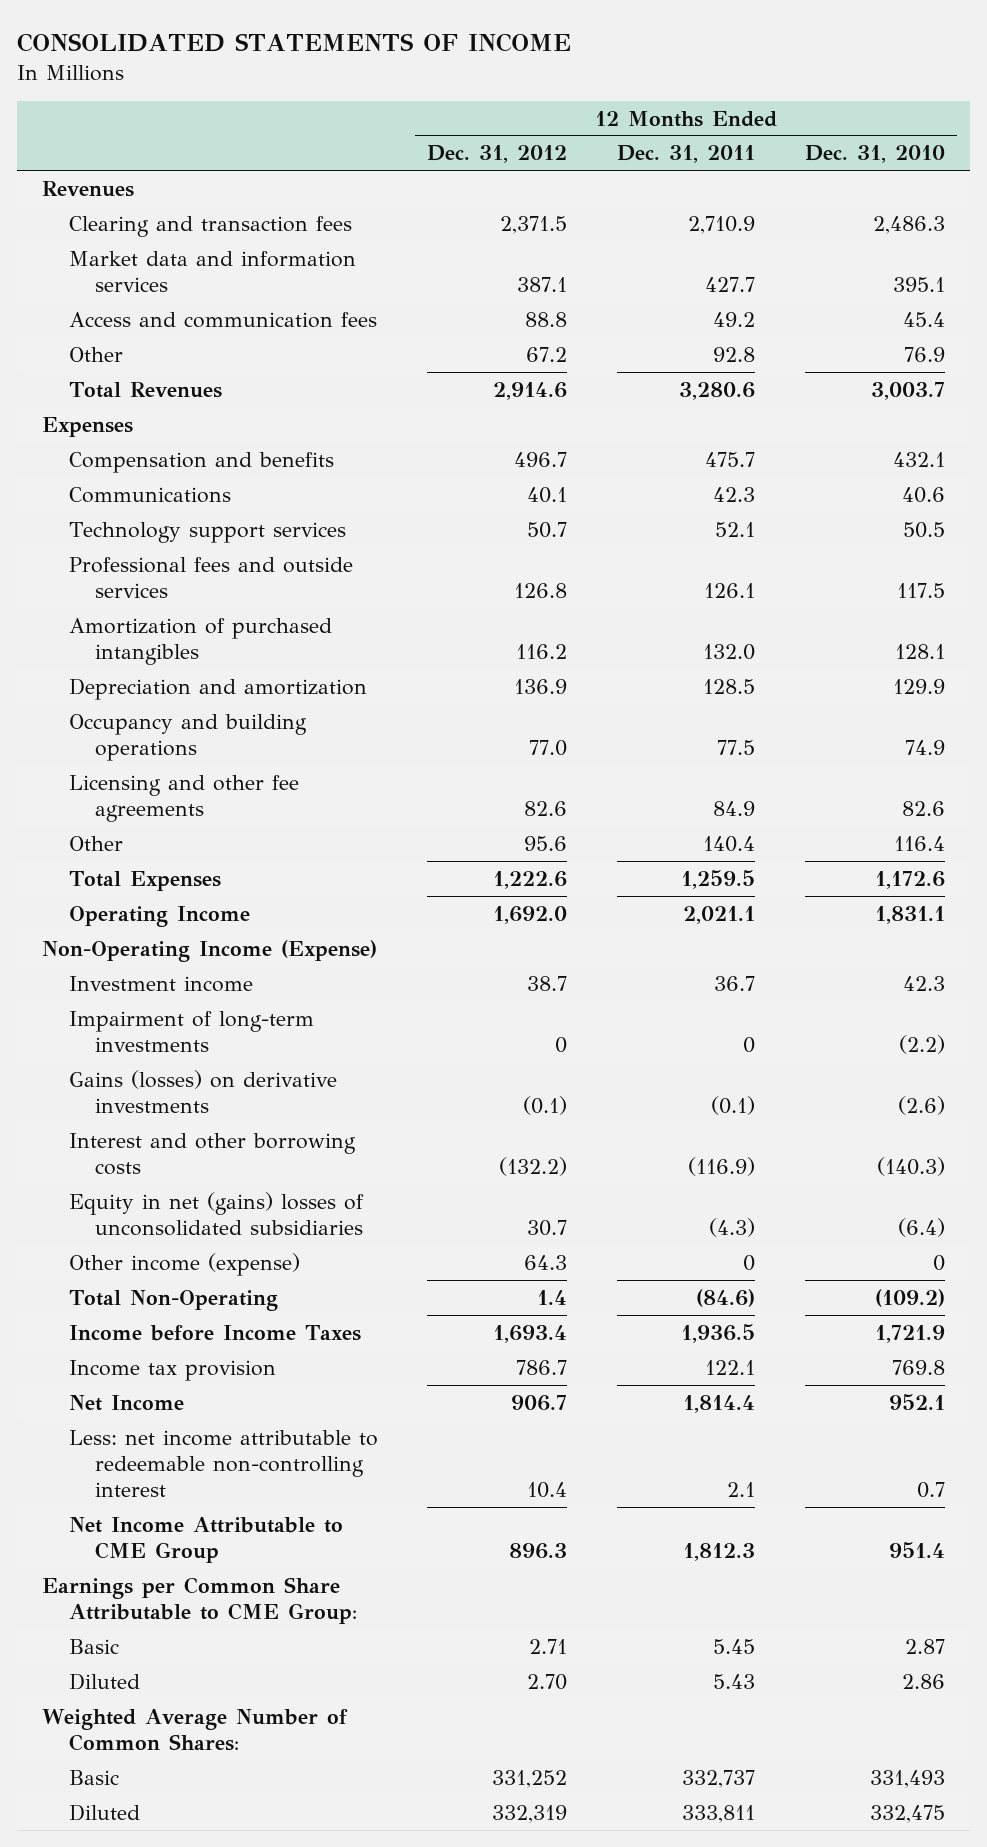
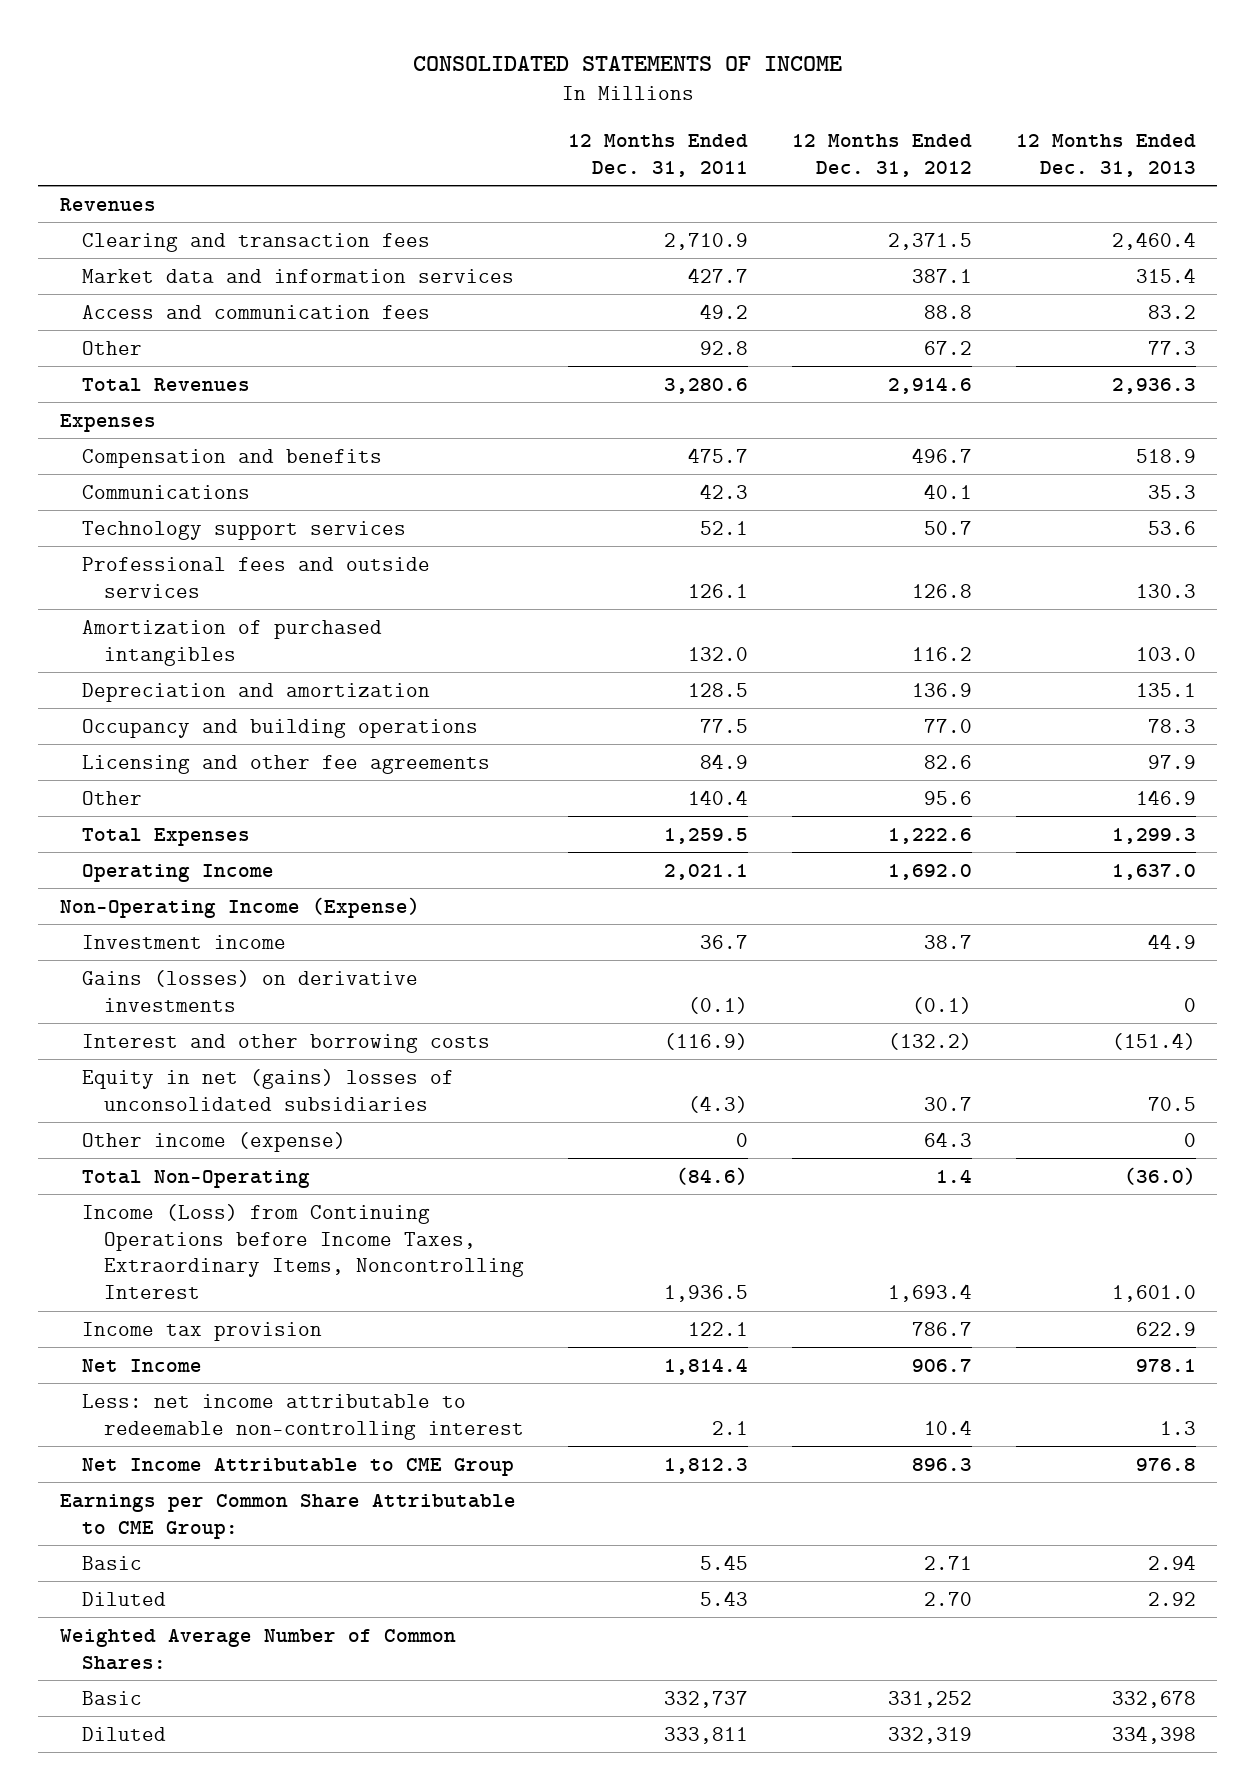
[805,145,946,164] Dec. 31, 2010 -> none
none -> [1015,133,1196,177] 12 Months Ended Dec. 31, 2013
[68,1010,314,1052] Impairment of long-term investments -> none
[68,1324,361,1341] Income before Income Taxes -> [82,1203,525,1300] Income (Loss) from Continuing Operations before Income Taxes, Extraordinary Items, Noncontrolling Interest

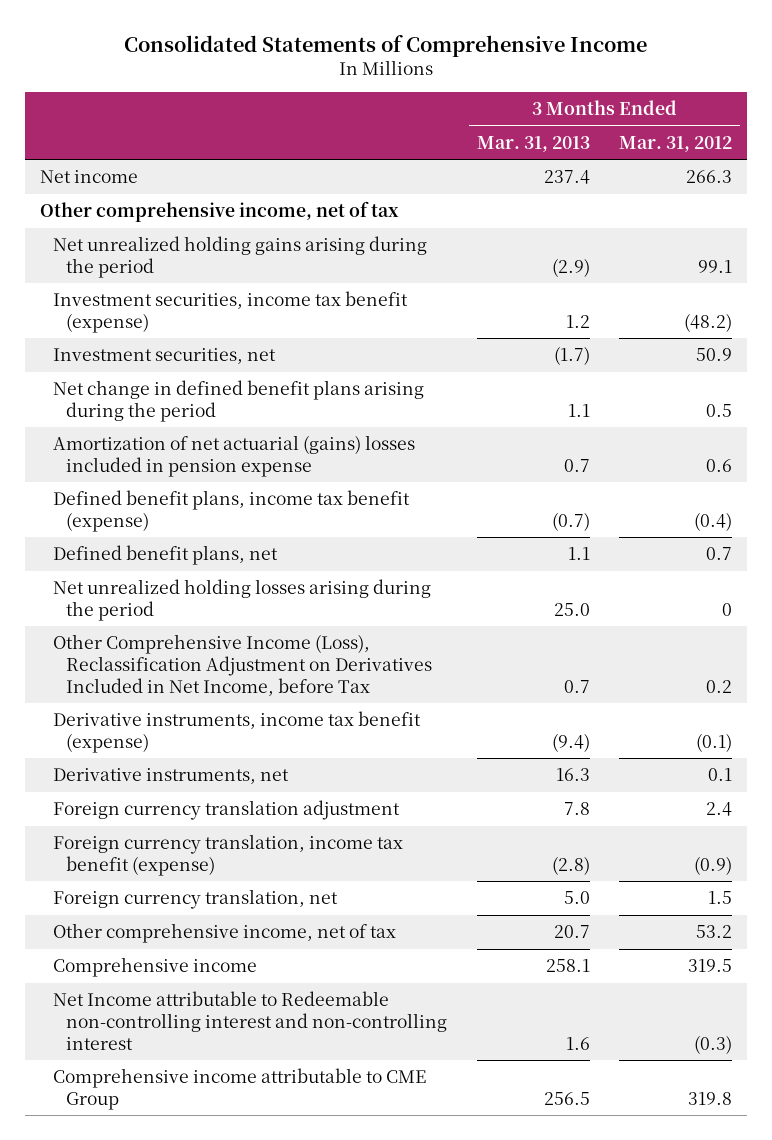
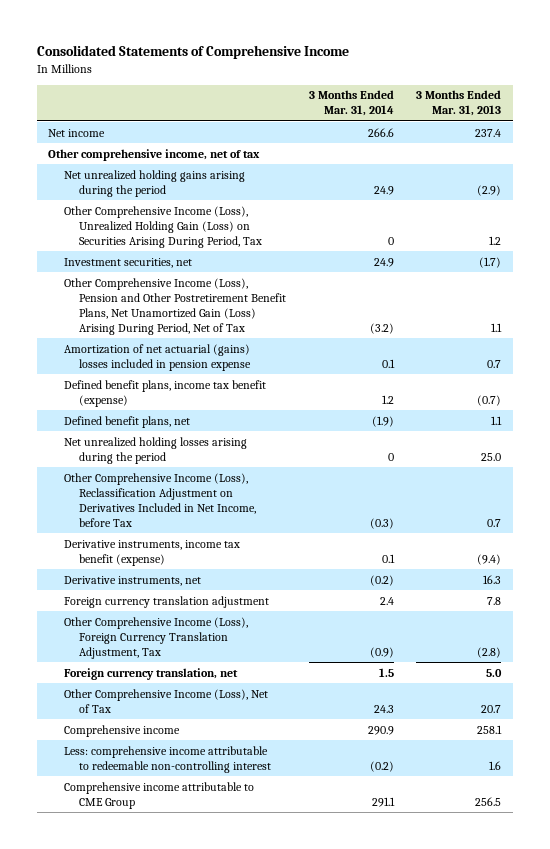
[619,135,733,152] Mar. 31, 2012 -> none
none -> [308,90,394,117] 3 Months Ended Mar. 31, 2014
[52,291,408,333] Investment securities, income tax benefit (expense) -> [63,205,263,249] Other Comprehensive Income (Loss), Unrealized Holding Gain (Loss) on Securities Arising During Period, Tax
[52,380,424,422] Net change in defined benefit plans arising during the period -> [63,277,287,336] Other Comprehensive Income (Loss), Pension and Other Postretirement Benefit Plans, Net Unamortized Gain (Loss) Arising During Period, Net of Tax
[52,834,403,876] Foreign currency translation, income tax benefit (expense) -> [63,616,248,660] Other Comprehensive Income (Loss), Foreign Currency Translation Adjustment, Tax
[52,923,396,944] Other comprehensive income, net of tax -> [63,688,268,713] Other Comprehensive Income (Loss), Net of Tax
[52,991,448,1050] Net Income attributable to Redeemable non-controlling interest and non-controlling interest -> [63,745,272,773] Less: comprehensive income attributable to redeemable non-controlling interest

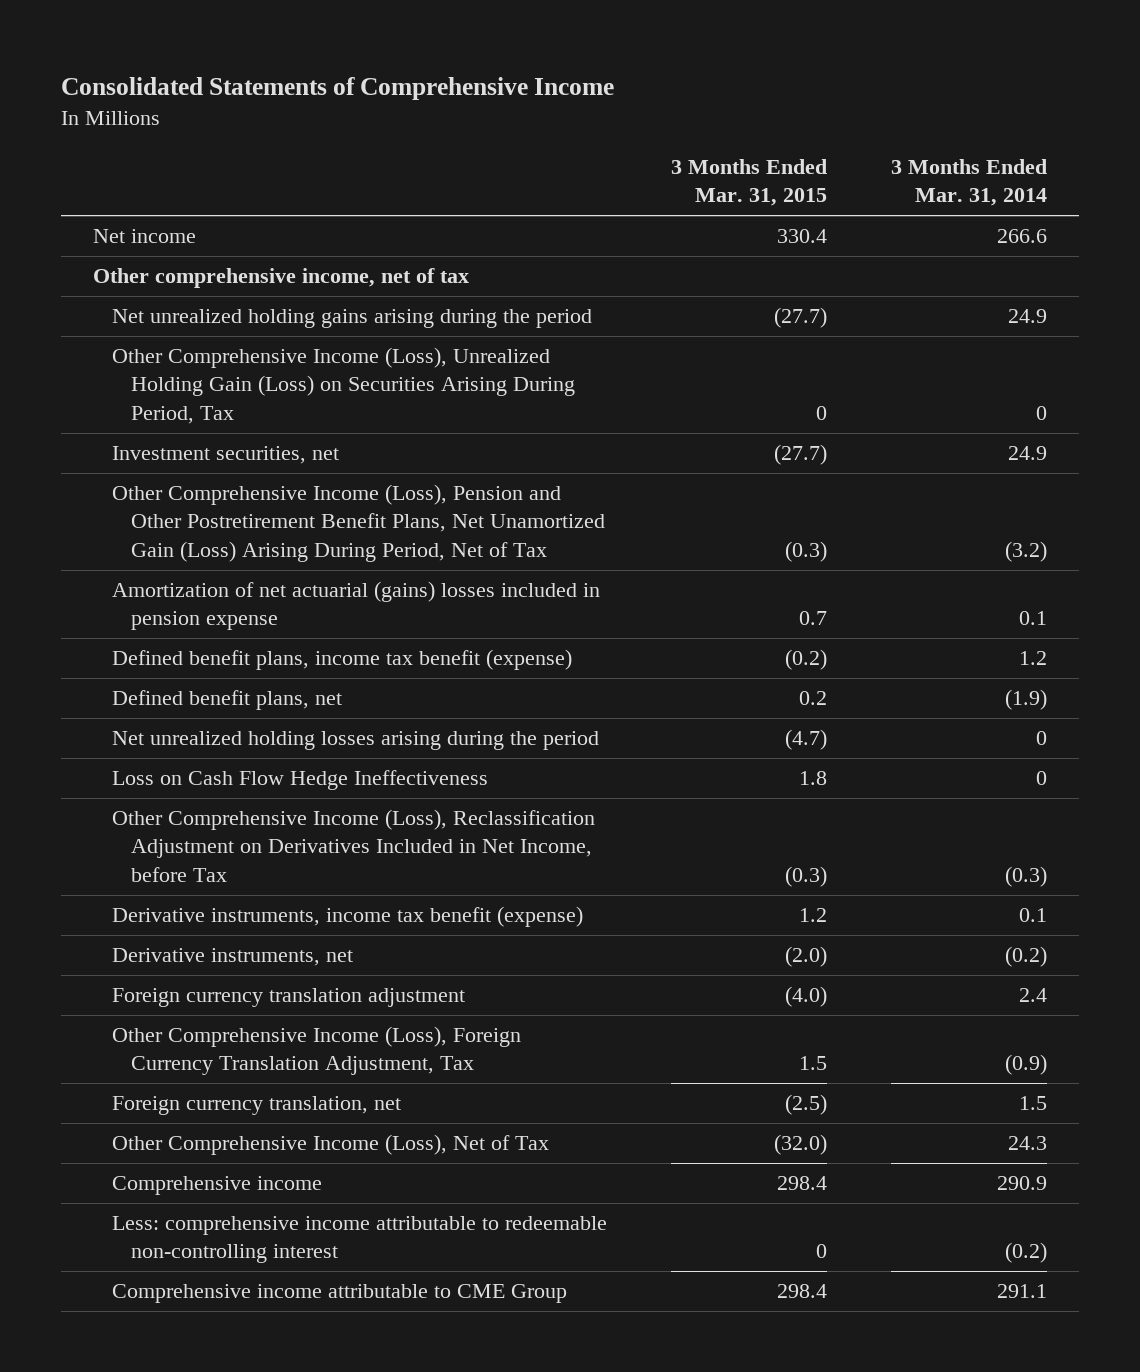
[416,90,502,117] 3 Months Ended Mar. 31, 2013 -> none
none -> [670,159,827,207] 3 Months Ended Mar. 31, 2015
none -> [111,770,488,791] Loss on Cash Flow Hedge Ineffectiveness

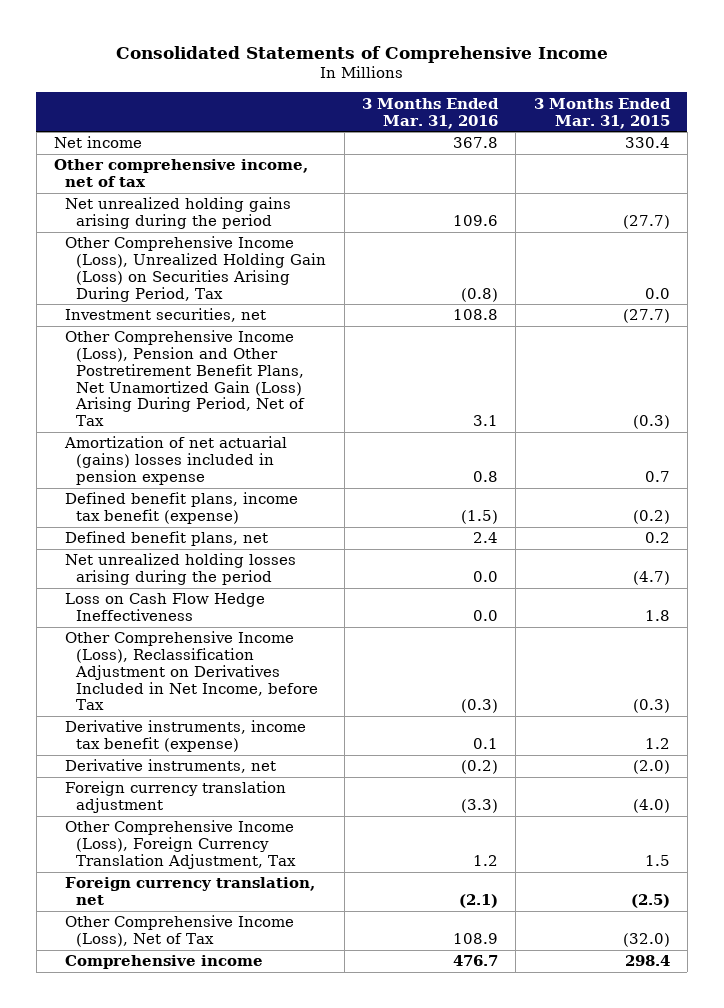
[890,159,1047,207] 3 Months Ended Mar. 31, 2014 -> none
none -> [362,97,500,129] 3 Months Ended Mar. 31, 2016
[815,405,827,420] 0 -> [644,287,670,299] 0.0
[111,1216,607,1264] Less: comprehensive income attributable to redeemable non-controlling interest -> none
[111,1284,567,1304] Comprehensive income attributable to CME Group -> none

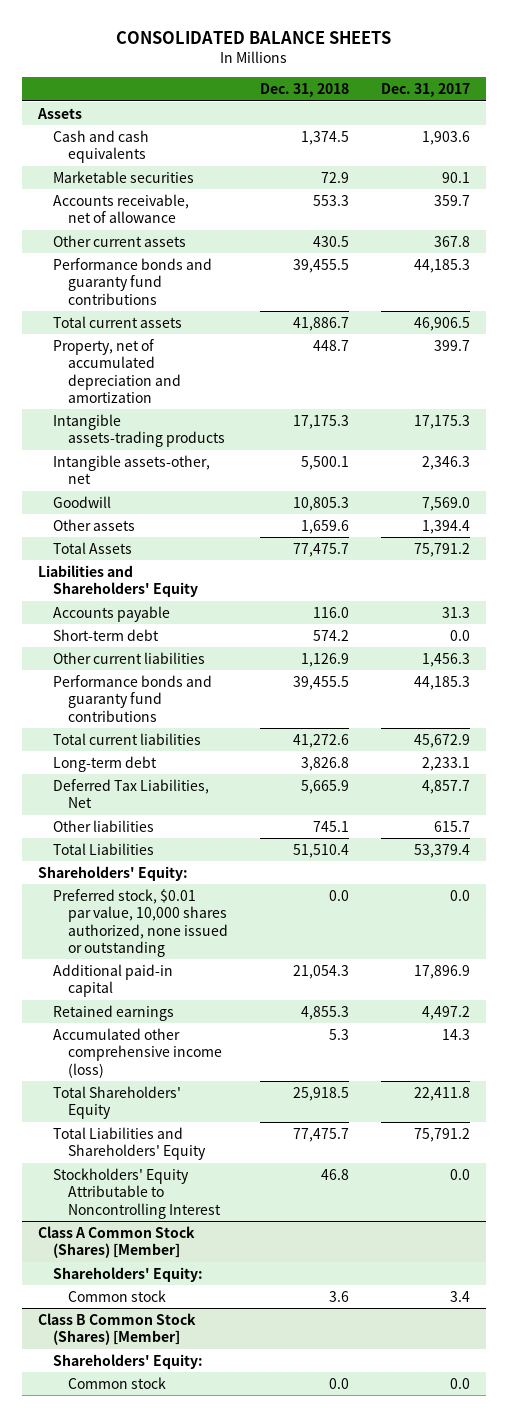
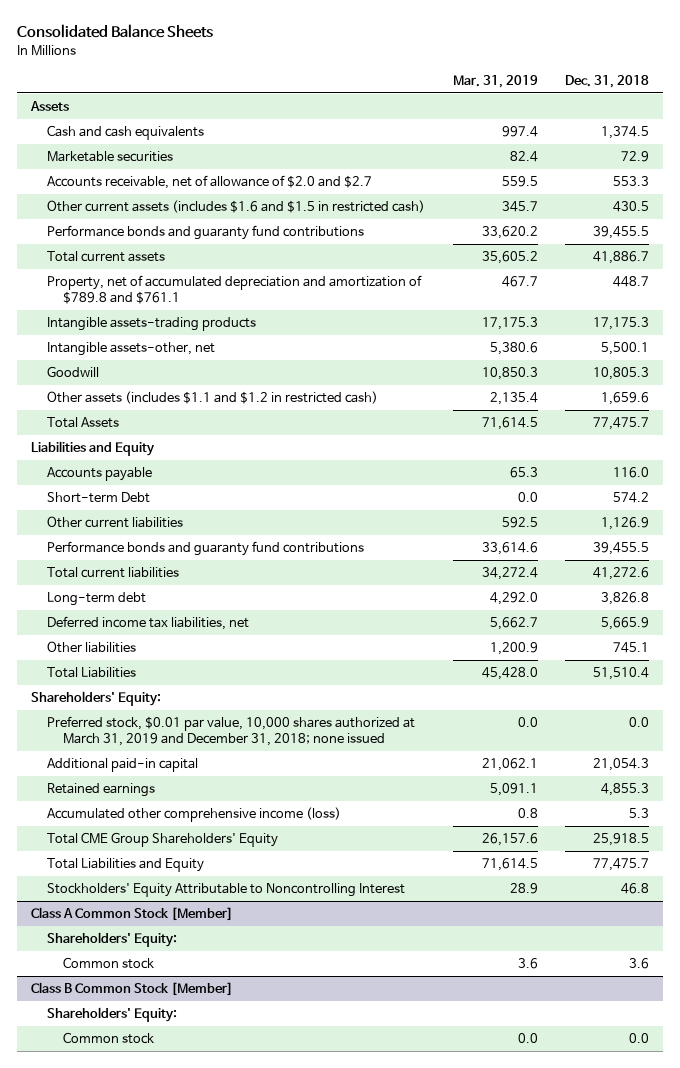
[116,30,392,44] CONSOLIDATED BALANCE SHEETS -> [17,24,214,39] Consolidated Balance Sheets
[381,83,471,98] Dec. 31, 2017 -> none
none -> [452,74,538,88] Mar. 31, 2019
[53,193,190,224] Accounts receivable, net of allowance -> [46,175,372,190] Accounts receivable, net of allowance of $2.0 and $2.7
[53,234,187,247] Other current assets -> [46,200,425,214] Other current assets (includes $1.6 and $1.5 in restricted cash)
[53,338,182,403] Property, net of accumulated depreciation and amortization -> [46,275,422,304] Property, net of accumulated depreciation and amortization of $789.8 and $761.1
[53,518,136,531] Other assets -> [46,391,378,405] Other assets (includes $1.1 and $1.2 in restricted cash)
[37,564,199,598] Liabilities and Shareholders' Equity -> [30,441,155,457] Liabilities and Equity
[53,628,160,641] Short-term debt -> [46,492,150,504] Short-term Debt
[53,778,210,809] Deferred Tax Liabilities, Net -> [46,616,249,631] Deferred income tax liabilities, net
[53,888,229,957] Preferred stock, $0.01 par value, 10,000 shares authorized, none issued or outstanding -> [46,716,415,746] Preferred stock, $0.01 par value, 10,000 shares authorized at March 31, 2019 and December 31, 2018; none issued
[53,1085,182,1120] Total Shareholders' Equity -> [46,832,278,848] Total CME Group Shareholders' Equity
[53,1126,207,1161] Total Liabilities and Shareholders' Equity -> [46,858,204,873] Total Liabilities and Equity
[37,1225,195,1259] Class A Common Stock (Shares) [Member] -> [30,907,233,922] Class A Common Stock [Member]
[37,1312,196,1346] Class B Common Stock (Shares) [Member] -> [30,982,233,997] Class B Common Stock [Member]

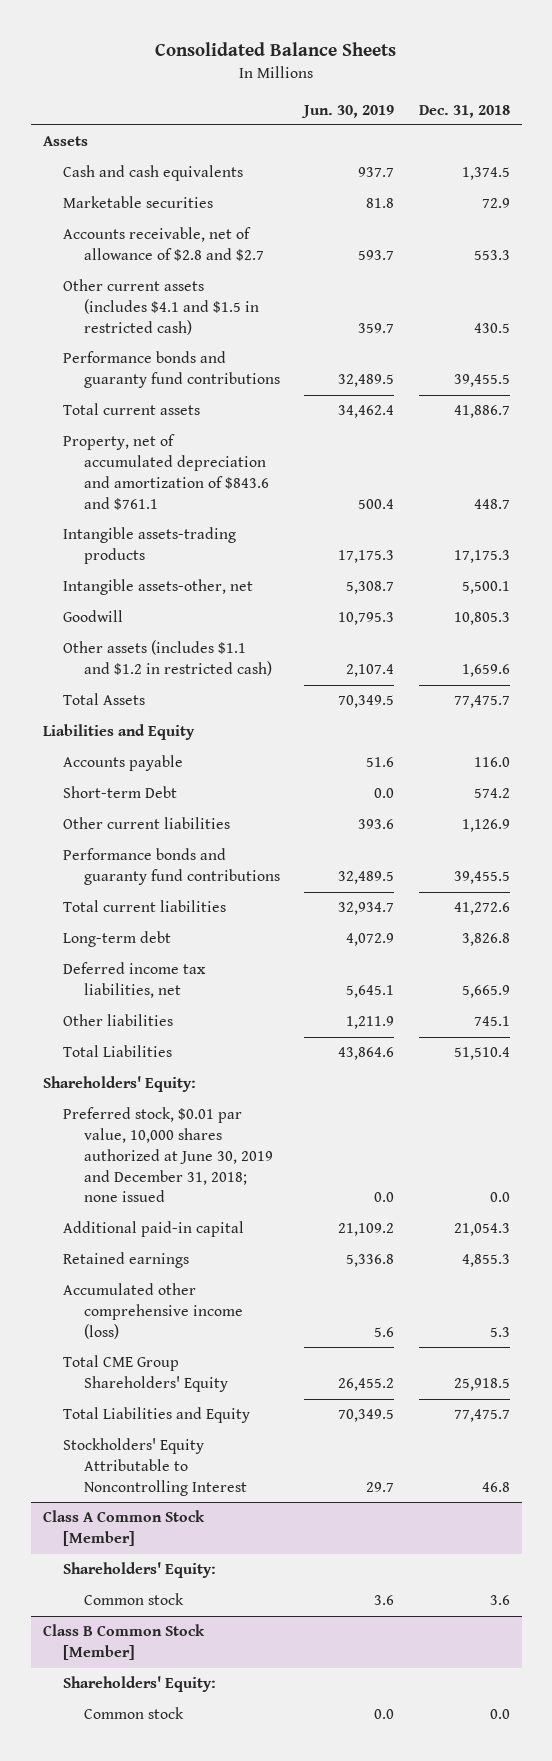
[452,74,538,88] Mar. 31, 2019 -> none
none -> [301,104,395,118] Jun. 30, 2019
[46,175,372,190] Accounts receivable, net of allowance of $2.0 and $2.7 -> [63,227,265,262] Accounts receivable, net of allowance of $2.8 and $2.7
[46,200,425,214] Other current assets (includes $1.6 and $1.5 in restricted cash) -> [63,279,260,335] Other current assets (includes $4.1 and $1.5 in restricted cash)
[46,275,422,304] Property, net of accumulated depreciation and amortization of $789.8 and $761.1 -> [63,434,270,510] Property, net of accumulated depreciation and amortization of $843.6 and $761.1
[46,716,415,746] Preferred stock, $0.01 par value, 10,000 shares authorized at March 31, 2019 and December 31, 2018; none issued -> [63,1107,274,1203] Preferred stock, $0.01 par value, 10,000 shares authorized at June 30, 2019 and December 31, 2018; none issued

